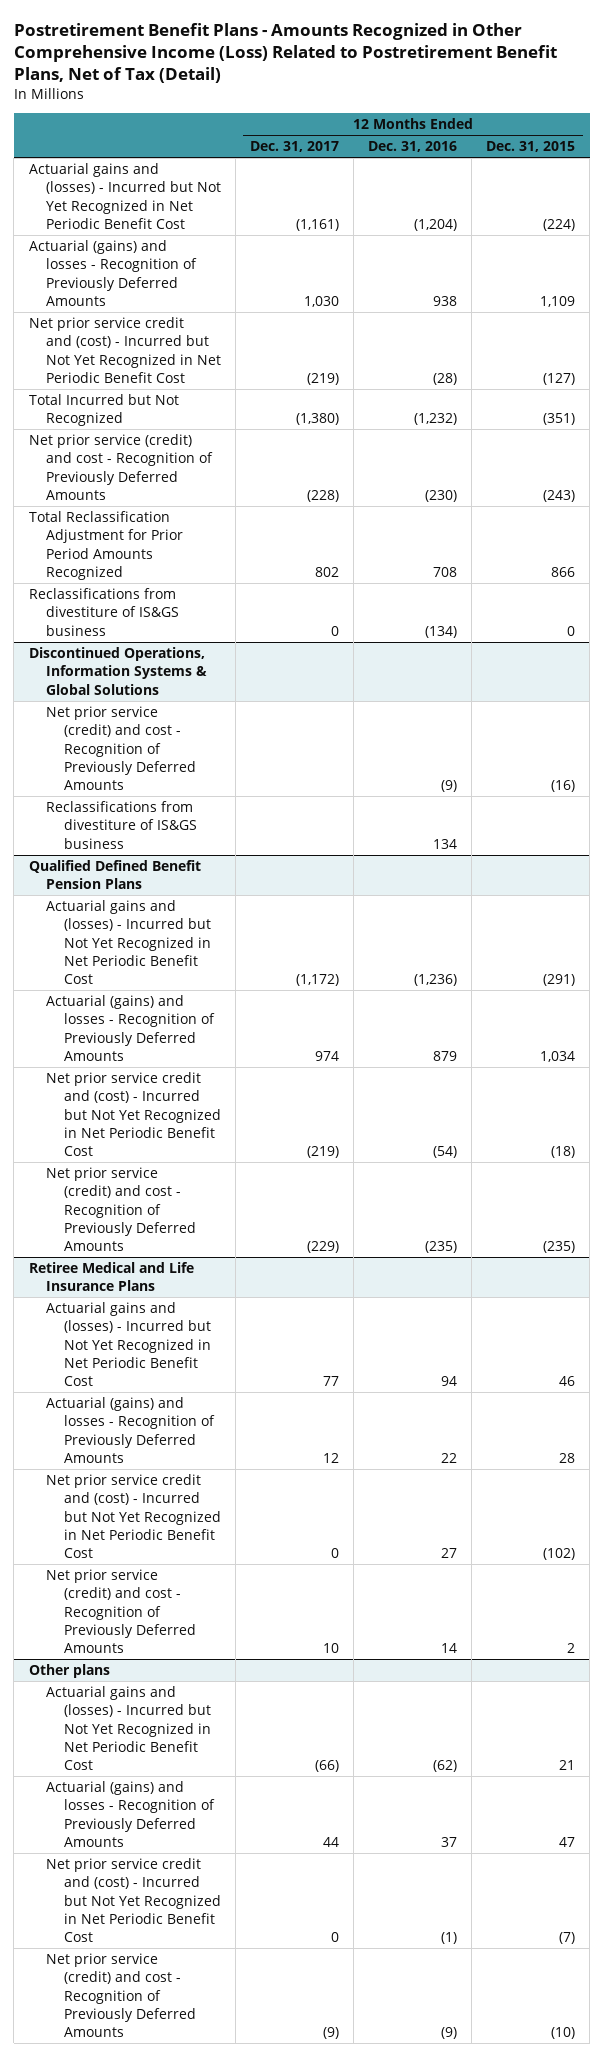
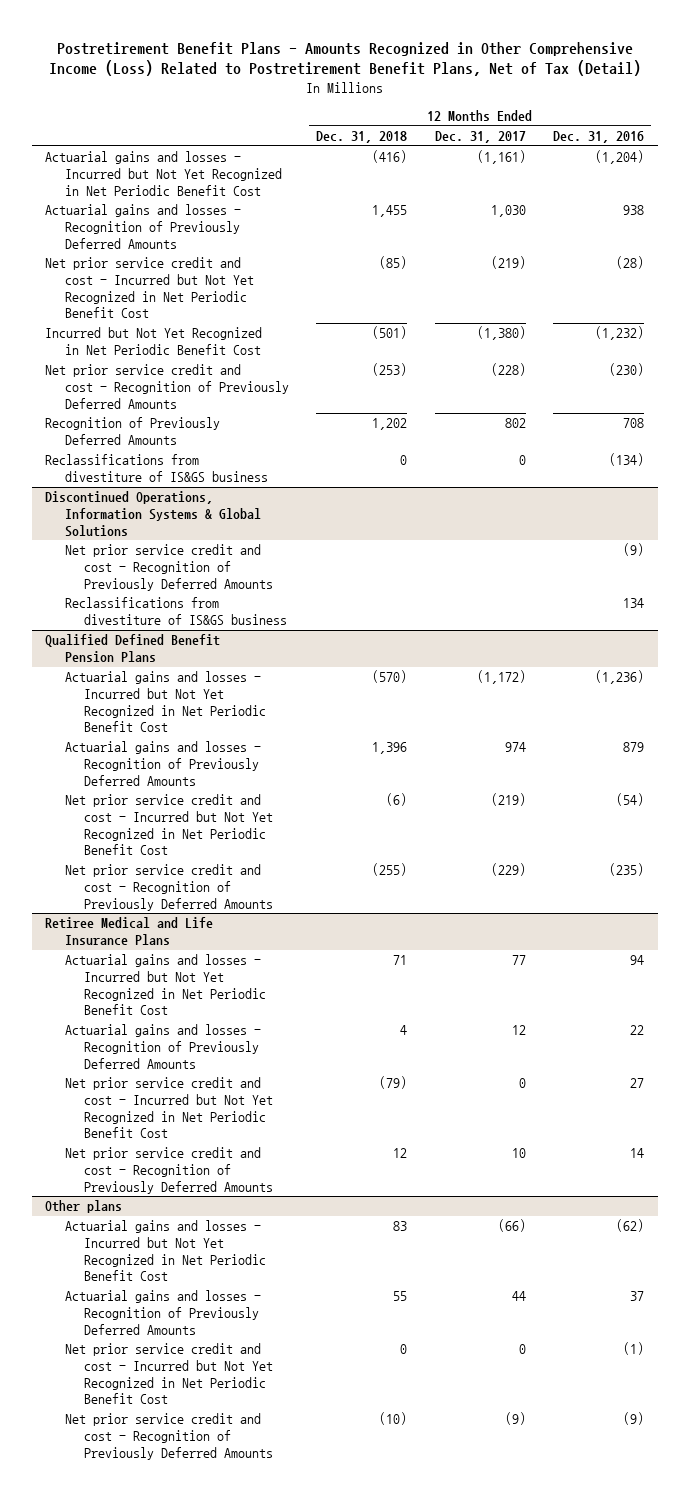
[486,141,576,153] Dec. 31, 2015 -> none
none -> [316,130,408,143] Dec. 31, 2018
[28,163,222,229] Actuarial gains and (losses) - Incurred but Not Yet Recognized in Net Periodic Benefit Cost -> [45,151,282,196] Actuarial gains and losses - Incurred but Not Yet Recognized in Net Periodic Benefit Cost
[28,240,198,306] Actuarial (gains) and losses - Recognition of Previously Deferred Amounts -> [45,204,242,249] Actuarial gains and losses - Recognition of Previously Deferred Amounts
[28,317,222,383] Net prior service credit and (cost) - Incurred but Not Yet Recognized in Net Periodic Benefit Cost -> [45,257,254,319] Net prior service credit and cost - Incurred but Not Yet Recognized in Net Periodic Benefit Cost
[28,394,179,427] Total Incurred but Not Recognized -> [45,327,263,356] Incurred but Not Yet Recognized in Net Periodic Benefit Cost
[28,434,214,500] Net prior service (credit) and cost - Recognition of Previously Deferred Amounts -> [45,364,289,409] Net prior service credit and cost - Recognition of Previously Deferred Amounts
[28,511,184,580] Total Reclassification Adjustment for Prior Period Amounts Recognized -> [45,417,221,446] Recognition of Previously Deferred Amounts
[46,706,196,791] Net prior service (credit) and cost - Recognition of Previously Deferred Amounts -> [64,544,274,591] Net prior service credit and cost - Recognition of Previously Deferred Amounts
[46,900,211,985] Actuarial gains and (losses) - Incurred but Not Yet Recognized in Net Periodic Benefit Cost -> [64,671,267,733] Actuarial gains and losses - Incurred but Not Yet Recognized in Net Periodic Benefit Cost
[46,995,215,1061] Actuarial (gains) and losses - Recognition of Previously Deferred Amounts -> [64,741,261,786] Actuarial gains and losses - Recognition of Previously Deferred Amounts
[46,1072,221,1157] Net prior service credit and (cost) - Incurred but Not Yet Recognized in Net Periodic Benefit Cost -> [64,794,274,856] Net prior service credit and cost - Incurred but Not Yet Recognized in Net Periodic Benefit Cost
[46,1167,196,1252] Net prior service (credit) and cost - Recognition of Previously Deferred Amounts -> [64,864,274,911] Net prior service credit and cost - Recognition of Previously Deferred Amounts
[46,1302,211,1387] Actuarial gains and (losses) - Incurred but Not Yet Recognized in Net Periodic Benefit Cost -> [64,954,267,1016] Actuarial gains and losses - Incurred but Not Yet Recognized in Net Periodic Benefit Cost
[46,1397,215,1463] Actuarial (gains) and losses - Recognition of Previously Deferred Amounts -> [64,1024,261,1069] Actuarial gains and losses - Recognition of Previously Deferred Amounts
[46,1474,221,1559] Net prior service credit and (cost) - Incurred but Not Yet Recognized in Net Periodic Benefit Cost -> [64,1077,274,1139] Net prior service credit and cost - Incurred but Not Yet Recognized in Net Periodic Benefit Cost
[46,1569,196,1654] Net prior service (credit) and cost - Recognition of Previously Deferred Amounts -> [64,1147,274,1194] Net prior service credit and cost - Recognition of Previously Deferred Amounts
[46,1686,211,1771] Actuarial gains and (losses) - Incurred but Not Yet Recognized in Net Periodic Benefit Cost -> [64,1220,267,1282] Actuarial gains and losses - Incurred but Not Yet Recognized in Net Periodic Benefit Cost
[46,1781,215,1847] Actuarial (gains) and losses - Recognition of Previously Deferred Amounts -> [64,1290,261,1335] Actuarial gains and losses - Recognition of Previously Deferred Amounts
[46,1858,221,1943] Net prior service credit and (cost) - Incurred but Not Yet Recognized in Net Periodic Benefit Cost -> [64,1343,274,1405] Net prior service credit and cost - Incurred but Not Yet Recognized in Net Periodic Benefit Cost
[46,1953,196,2038] Net prior service (credit) and cost - Recognition of Previously Deferred Amounts -> [64,1413,274,1460] Net prior service credit and cost - Recognition of Previously Deferred Amounts

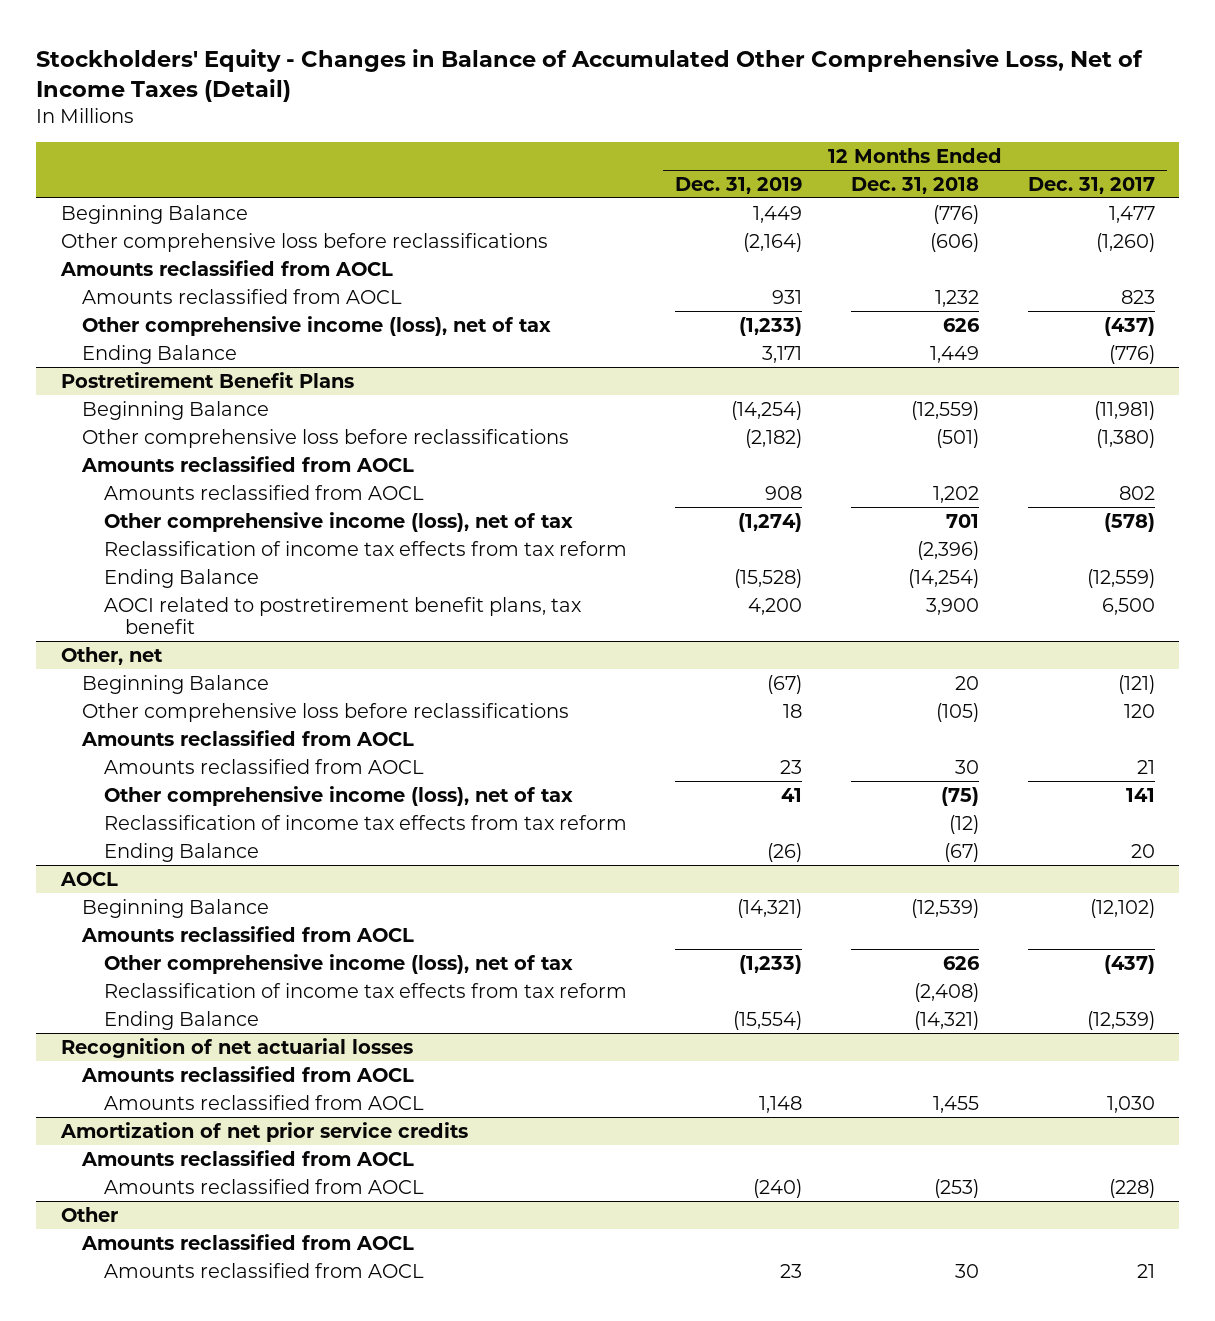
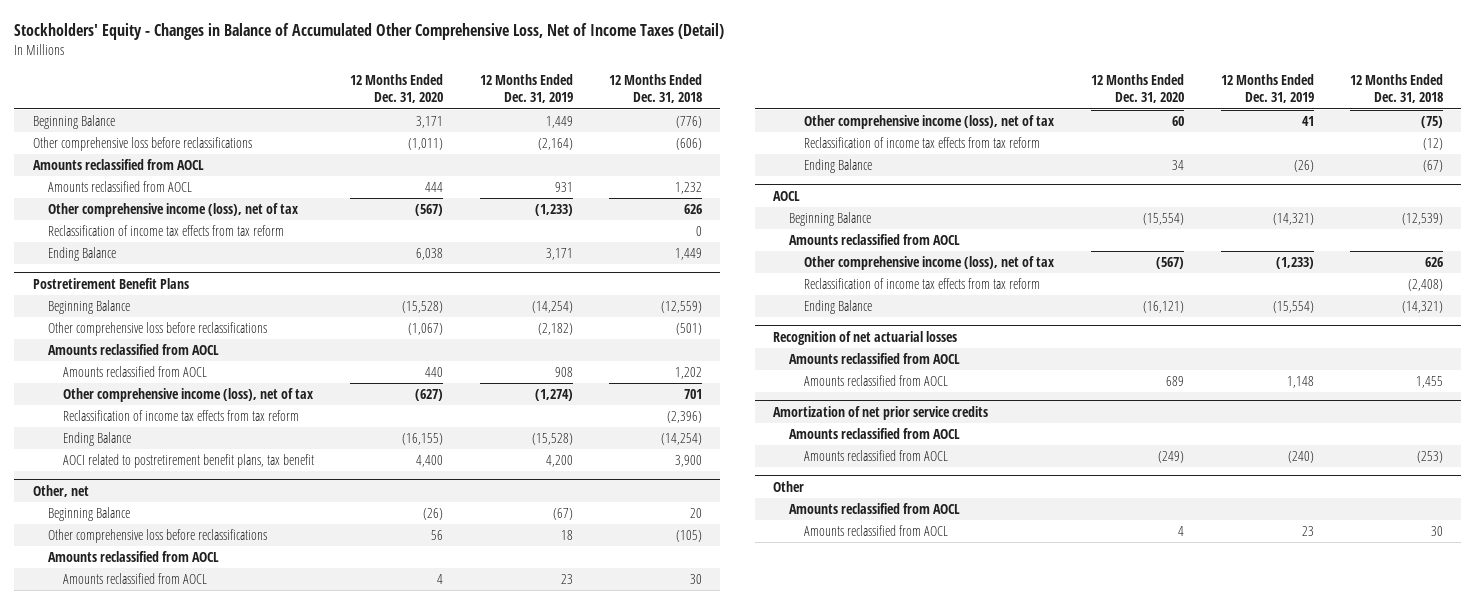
[1027,176,1155,194] Dec. 31, 2017 -> none
none -> [350,73,444,104] 12 Months Ended Dec. 31, 2020
none -> [47,225,284,237] Reclassification of income tax effects from tax reform

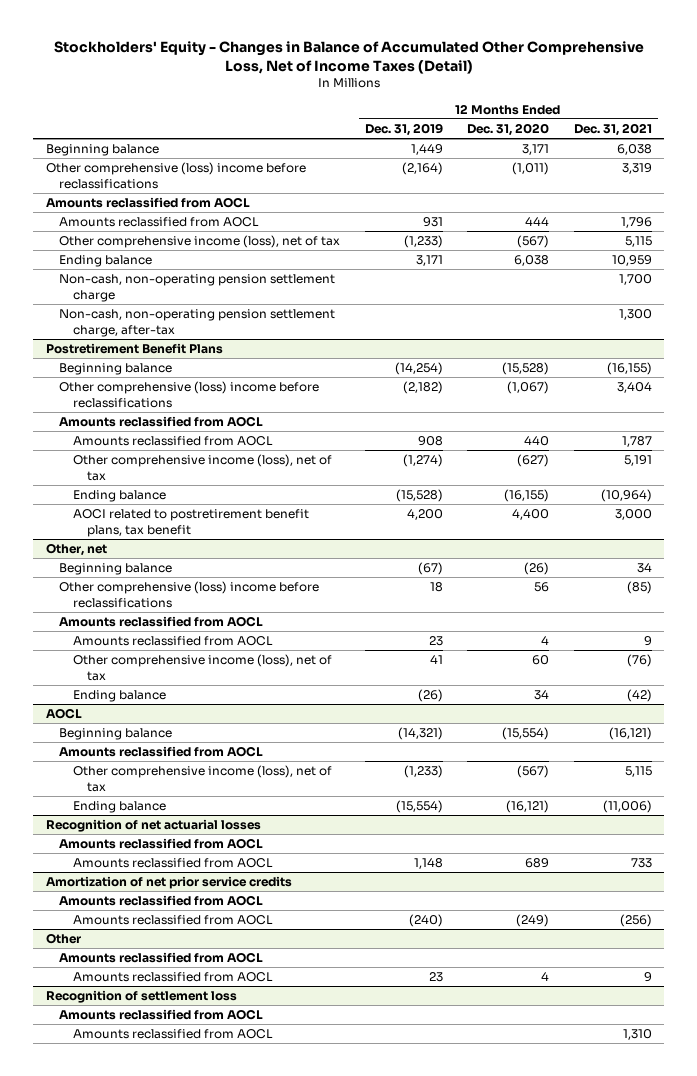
[609,73,703,104] 12 Months Ended Dec. 31, 2018 -> none
none -> [573,123,652,137] Dec. 31, 2021
[32,115,115,130] Beginning Balance -> [45,144,159,157] Beginning balance
[32,137,252,152] Other comprehensive loss before reclassifications -> [45,162,306,189] Other comprehensive (loss) income before reclassifications
[47,225,284,237] Reclassification of income tax effects from tax reform -> none
[47,247,116,262] Ending Balance -> [59,255,153,268] Ending balance
none -> [59,274,336,302] Non-cash, non-operating pension settlement charge
none -> [59,309,336,337] Non-cash, non-operating pension settlement charge, after-tax
[47,300,130,315] Beginning Balance -> [59,363,173,376] Beginning balance
[47,322,267,337] Other comprehensive loss before reclassifications -> [59,381,320,408] Other comprehensive (loss) income before reclassifications
[63,410,300,422] Reclassification of income tax effects from tax reform -> none
[63,432,132,447] Ending Balance -> [73,490,167,503] Ending balance
[47,507,130,522] Beginning Balance -> [59,563,173,576] Beginning balance
[47,529,267,544] Other comprehensive loss before reclassifications -> [59,581,320,608] Other comprehensive (loss) income before reclassifications
[803,137,1040,149] Reclassification of income tax effects from tax reform -> none
[803,159,872,174] Ending Balance -> [73,690,167,703] Ending balance
[788,212,871,227] Beginning Balance -> [59,728,173,741] Beginning balance
[803,278,1040,290] Reclassification of income tax effects from tax reform -> none
[803,300,872,315] Ending Balance -> [73,801,167,814] Ending balance
none -> [45,990,237,1004] Recognition of settlement loss
none -> [59,1009,264,1021] Amounts reclassified from AOCL
none -> [73,1029,274,1040] Amounts reclassified from AOCL

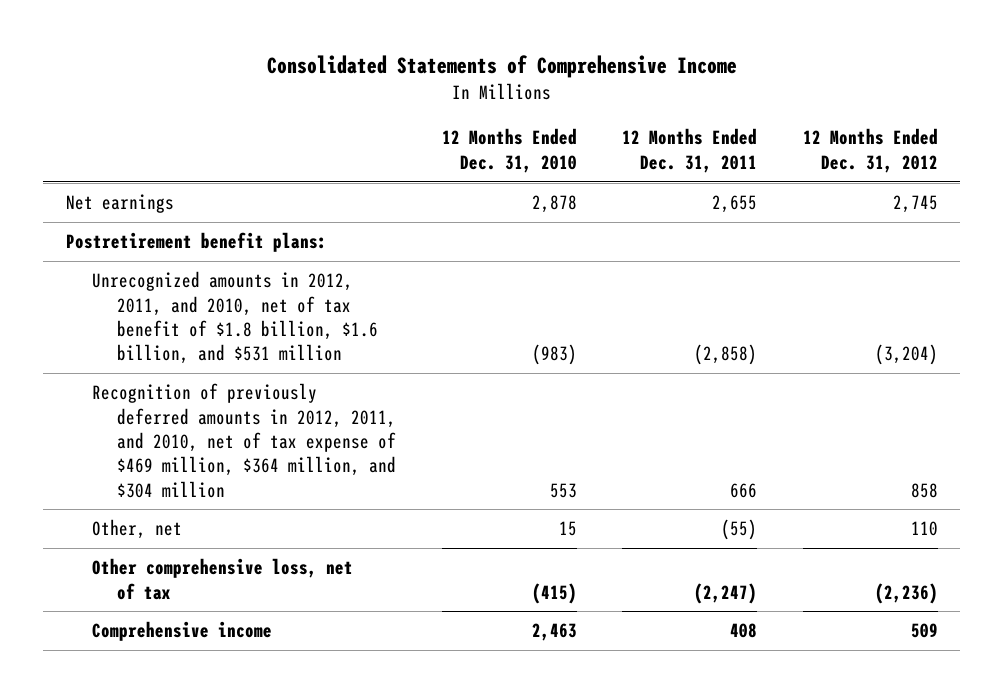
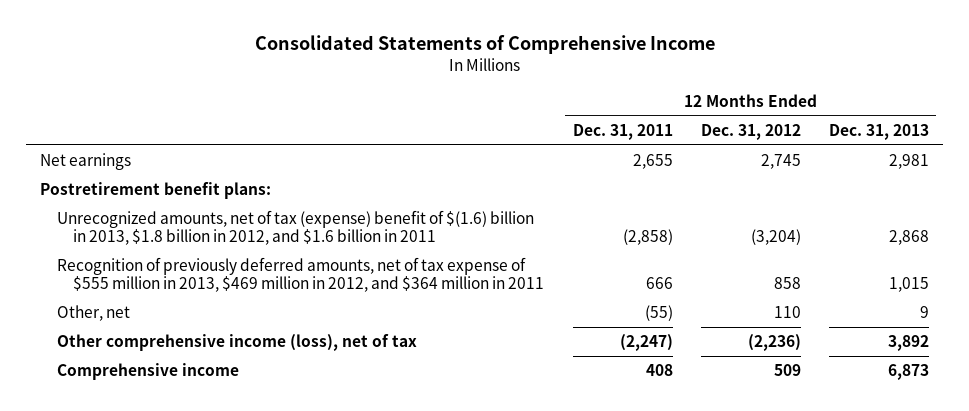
[441,128,577,173] 12 Months Ended Dec. 31, 2010 -> none
none -> [829,124,930,141] Dec. 31, 2013
[91,271,379,365] Unrecognized amounts in 2012, 2011, and 2010, net of tax benefit of $1.8 billion, $1.6 billion, and $531 million -> [56,210,534,246] Unrecognized amounts, net of tax (expense) benefit of $(1.6) billion in 2013, $1.8 billion in 2012, and $1.6 billion in 2011
[91,383,397,498] Recognition of previously deferred amounts in 2012, 2011, and 2010, net of tax expense of $469 million, $364 million, and $304 million -> [56,257,545,293] Recognition of previously deferred amounts, net of tax expense of $555 million in 2013, $469 million in 2012, and $364 million in 2011
[91,558,353,600] Other comprehensive loss, net of tax -> [56,334,417,352] Other comprehensive income (loss), net of tax

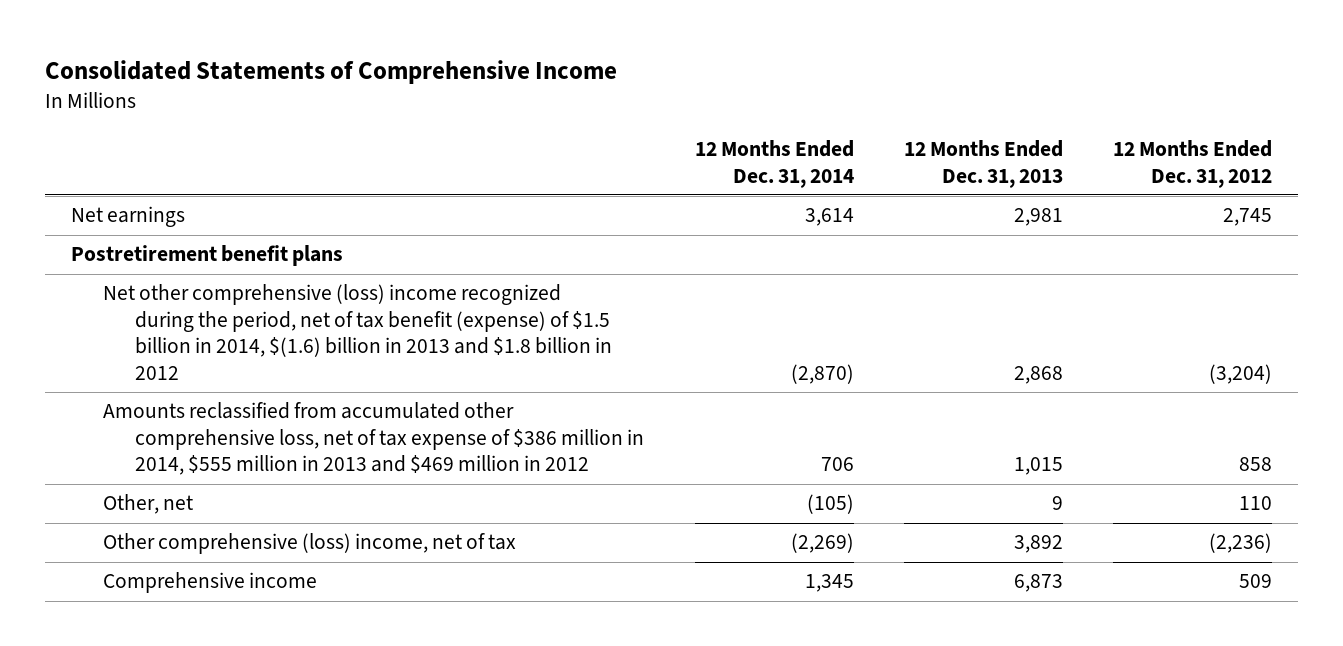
[572,124,673,141] Dec. 31, 2011 -> none
none -> [694,140,854,188] 12 Months Ended Dec. 31, 2014
[40,182,272,200] Postretirement benefit plans: -> [70,245,343,267] Postretirement benefit plans
[56,210,534,246] Unrecognized amounts, net of tax (expense) benefit of $(1.6) billion in 2013, $1.8 billion in 2012, and $1.6 billion in 2011 -> [102,284,613,380] Net other comprehensive (loss) income recognized during the period, net of tax benefit (expense) of $1.5 billion in 2014, $(1.6) billion in 2013 and $1.8 billion in 2012
[56,257,545,293] Recognition of previously deferred amounts, net of tax expense of $555 million in 2013, $469 million in 2012, and $364 million in 2011 -> [102,402,645,476] Amounts reclassified from accumulated other comprehensive loss, net of tax expense of $386 million in 2014, $555 million in 2013 and $469 million in 2012
[56,334,417,352] Other comprehensive income (loss), net of tax -> [102,533,516,555] Other comprehensive (loss) income, net of tax

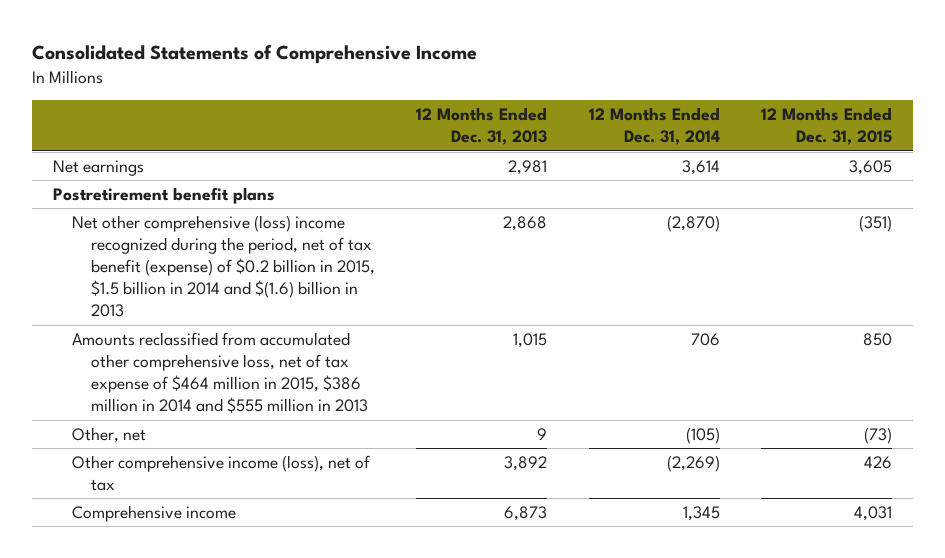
[1113,140,1273,188] 12 Months Ended Dec. 31, 2012 -> none
none -> [761,107,893,146] 12 Months Ended Dec. 31, 2015
[102,284,613,380] Net other comprehensive (loss) income recognized during the period, net of tax benefit (expense) of $1.5 billion in 2014, $(1.6) billion in 2013 and $1.8 billion in 2012 -> [71,214,375,318] Net other comprehensive (loss) income recognized during the period, net of tax benefit (expense) of $0.2 billion in 2015, $1.5 billion in 2014 and $(1.6) billion in 2013
[102,402,645,476] Amounts reclassified from accumulated other comprehensive loss, net of tax expense of $386 million in 2014, $555 million in 2013 and $469 million in 2012 -> [71,331,368,414] Amounts reclassified from accumulated other comprehensive loss, net of tax expense of $464 million in 2015, $386 million in 2014 and $555 million in 2013
[102,533,516,555] Other comprehensive (loss) income, net of tax -> [71,454,370,492] Other comprehensive income (loss), net of tax

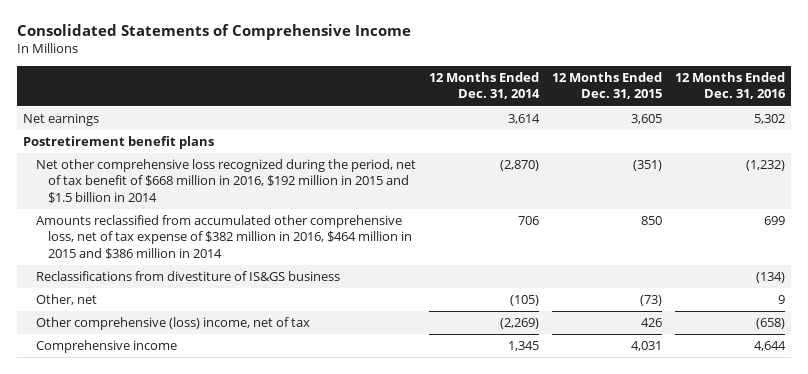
[416,107,548,146] 12 Months Ended Dec. 31, 2013 -> none
none -> [674,72,786,100] 12 Months Ended Dec. 31, 2016
[71,214,375,318] Net other comprehensive (loss) income recognized during the period, net of tax benefit (expense) of $0.2 billion in 2015, $1.5 billion in 2014 and $(1.6) billion in 2013 -> [35,159,416,203] Net other comprehensive loss recognized during the period, net of tax benefit of $668 million in 2016, $192 million in 2015 and $1.5 billion in 2014
[71,331,368,414] Amounts reclassified from accumulated other comprehensive loss, net of tax expense of $464 million in 2015, $386 million in 2014 and $555 million in 2013 -> [35,215,413,259] Amounts reclassified from accumulated other comprehensive loss, net of tax expense of $382 million in 2016, $464 million in 2015 and $386 million in 2014
none -> [35,271,340,282] Reclassifications from divestiture of IS&GS business
[71,454,370,492] Other comprehensive income (loss), net of tax -> [35,317,310,331] Other comprehensive (loss) income, net of tax

